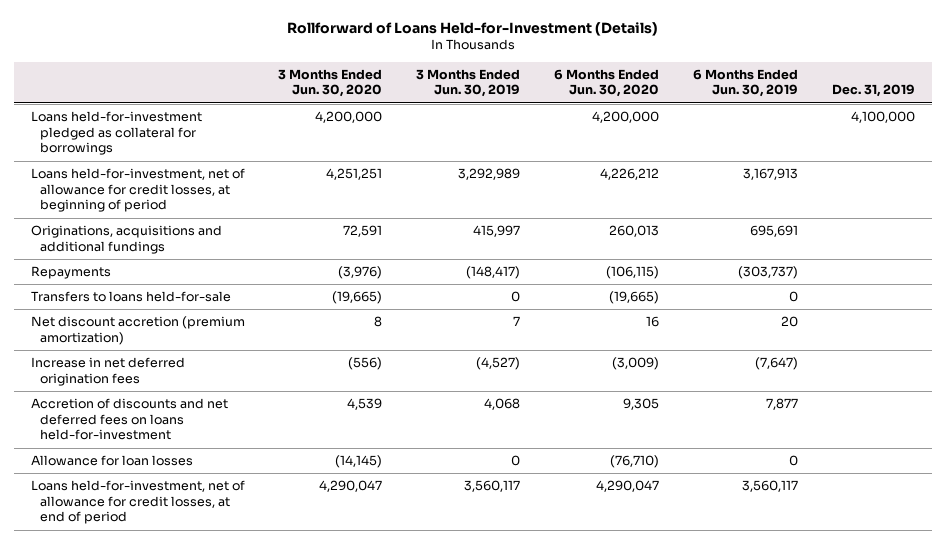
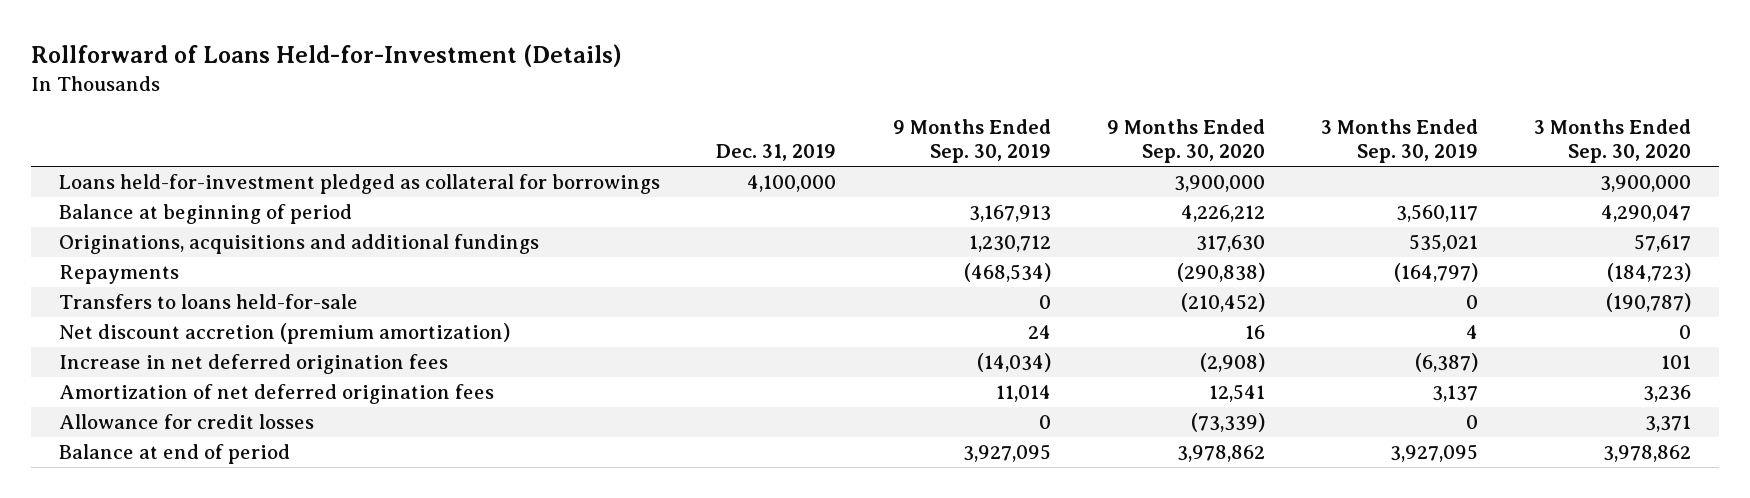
[278,68,383,98] 3 Months Ended Jun. 30, 2020 -> none
[416,68,521,98] 3 Months Ended Jun. 30, 2019 -> none
[554,68,660,98] 6 Months Ended Jun. 30, 2020 -> none
[693,68,799,98] 6 Months Ended Jun. 30, 2019 -> none
none -> [892,119,1051,164] 9 Months Ended Sep. 30, 2019
none -> [1106,119,1265,164] 9 Months Ended Sep. 30, 2020
none -> [1320,119,1478,164] 3 Months Ended Sep. 30, 2019
none -> [1534,119,1692,164] 3 Months Ended Sep. 30, 2020
[30,168,245,213] Loans held-for-investment, net of allowance for credit losses, at beginning of period -> [59,204,353,225] Balance at beginning of period
[30,398,228,441] Accretion of discounts and net deferred fees on loans held-for-investment -> [59,384,495,405] Amortization of net deferred origination fees
[30,455,193,467] Allowance for loan losses -> [59,414,315,430] Allowance for credit losses
[30,480,245,525] Loans held-for-investment, net of allowance for credit losses, at end of period -> [59,444,291,465] Balance at end of period

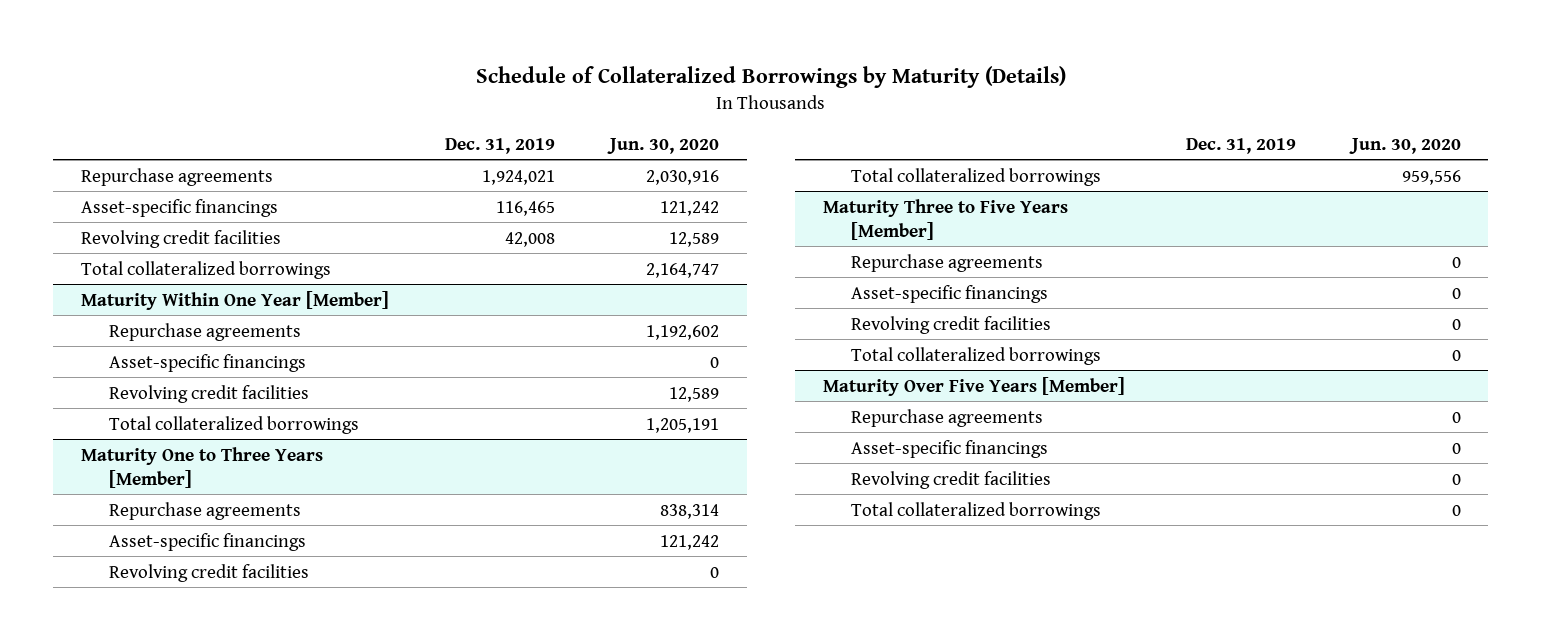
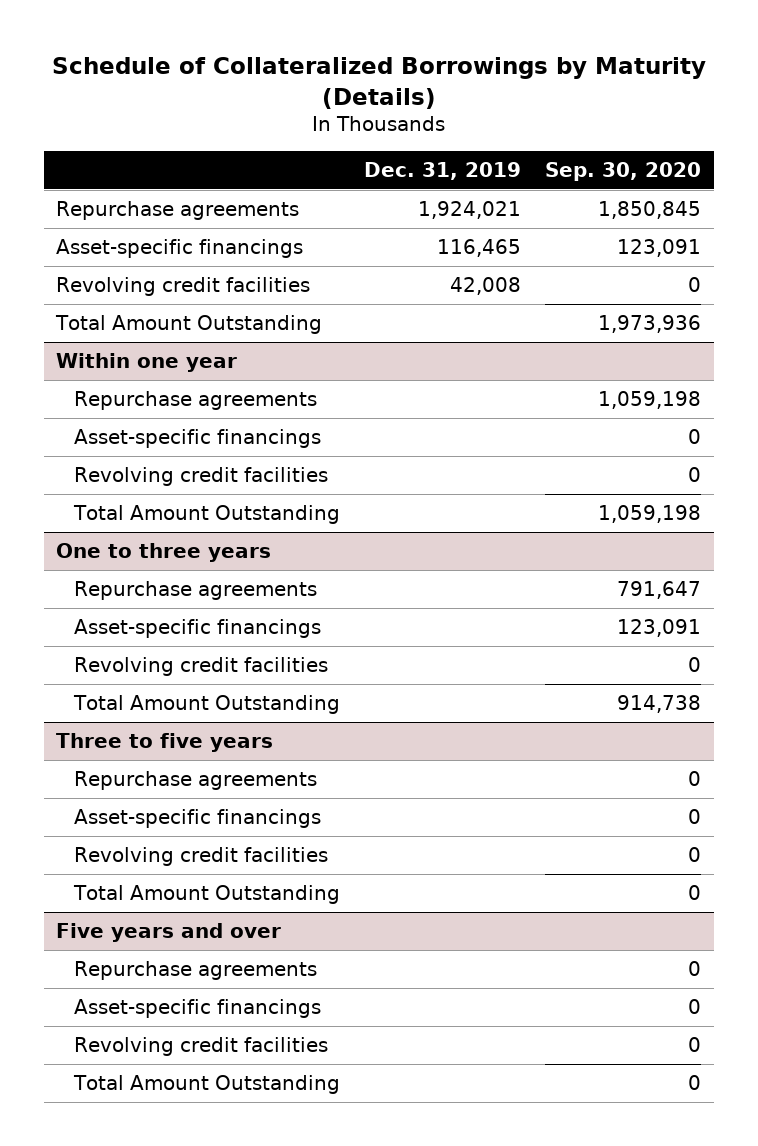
[607,137,720,154] Jun. 30, 2020 -> none
none -> [545,161,702,181] Sep. 30, 2020
[81,260,332,279] Total collateralized borrowings -> [55,314,323,334] Total Amount Outstanding
[81,290,390,310] Maturity Within One Year [Member] -> [56,352,238,372] Within one year
[108,415,359,434] Total collateralized borrowings -> [72,504,340,524] Total Amount Outstanding
[81,446,324,488] Maturity One to Three Years [Member] -> [56,542,272,562] One to three years
[850,167,1101,186] Total collateralized borrowings -> [72,694,340,714] Total Amount Outstanding
[822,198,1068,240] Maturity Three to Five Years [Member] -> [56,732,274,752] Three to five years
[850,346,1101,365] Total collateralized borrowings -> [72,884,340,904] Total Amount Outstanding
[822,376,1125,396] Maturity Over Five Years [Member] -> [56,922,282,942] Five years and over
[850,501,1101,520] Total collateralized borrowings -> [72,1074,340,1094] Total Amount Outstanding

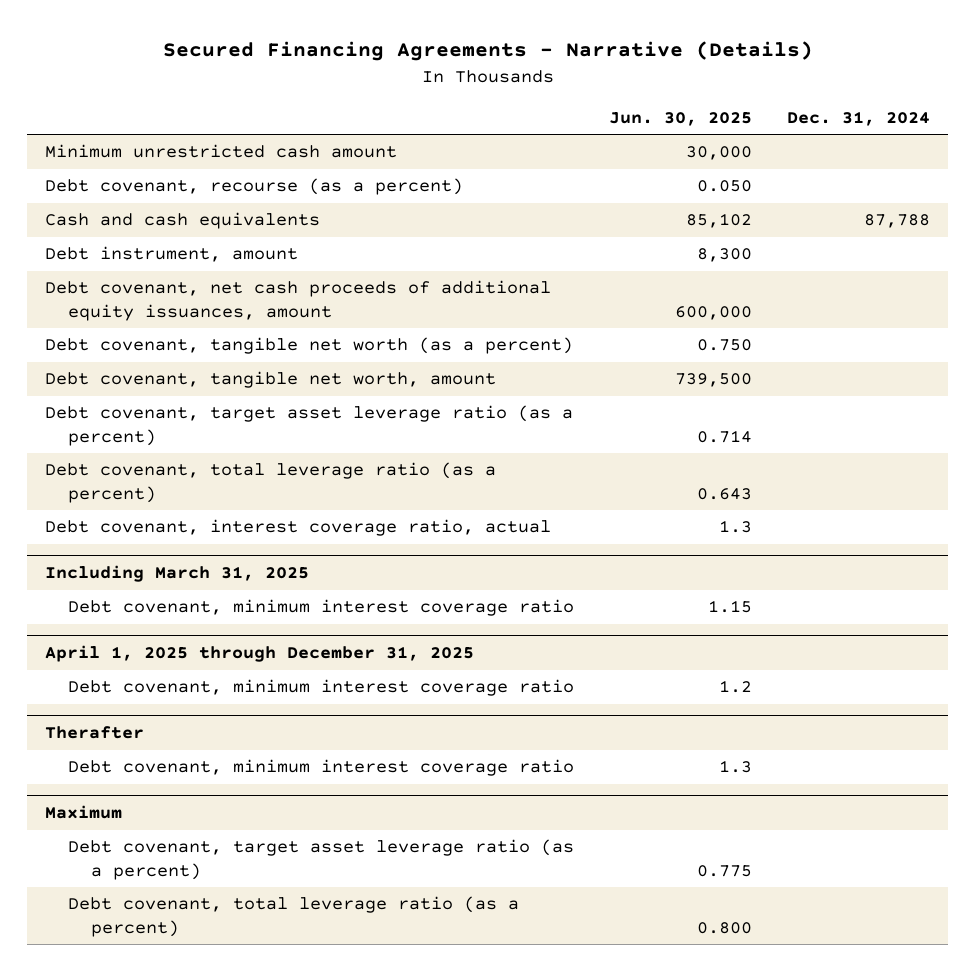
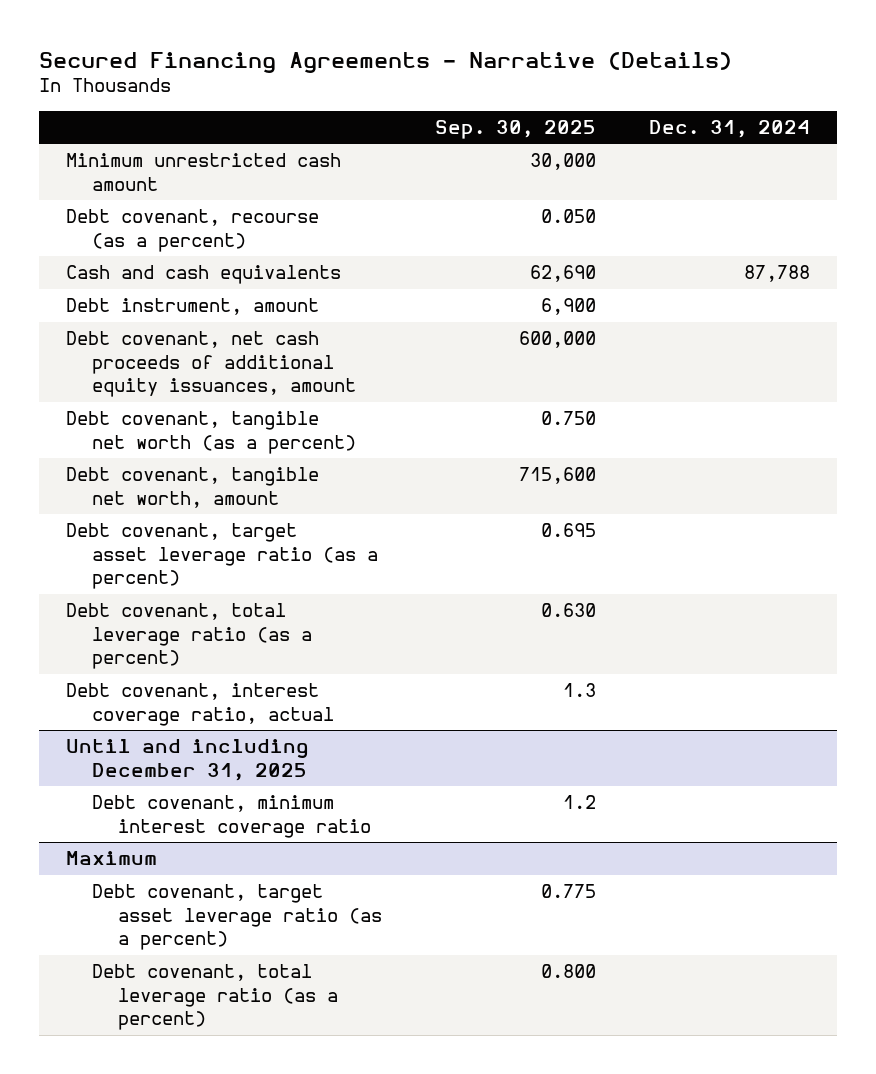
[609,111,753,126] Jun. 30, 2025 -> none
none -> [435,119,597,139] Sep. 30, 2025
[44,565,309,583] Including March 31, 2025 -> none
[68,599,575,617] Debt covenant, minimum interest coverage ratio -> none
[44,645,474,663] April 1, 2025 through December 31, 2025 -> [65,739,309,781] Until and including December 31, 2025
[44,726,144,740] Therafter -> none
[68,759,575,777] Debt covenant, minimum interest coverage ratio -> none

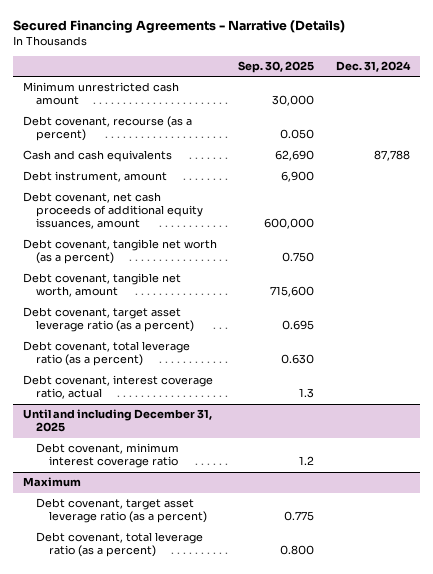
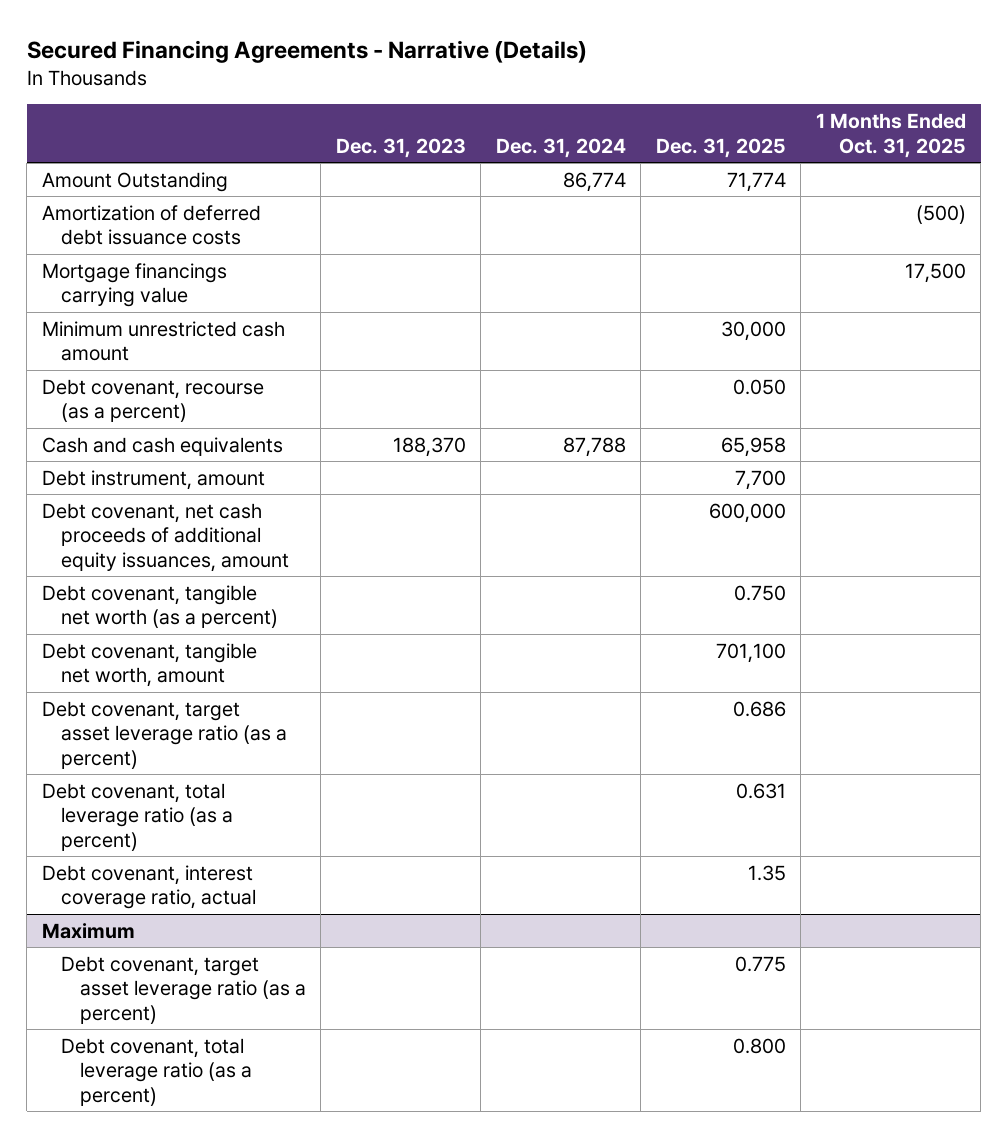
[238,61,315,74] Sep. 30, 2025 -> none
none -> [335,137,466,158] Dec. 31, 2023
none -> [655,137,786,158] Dec. 31, 2025
none -> [815,113,966,158] 1 Months Ended Oct. 31, 2025
none -> [41,171,228,192] Amount Outstanding
none -> [41,204,261,246] Amortization of deferred debt issuance costs
none -> [41,262,227,308] Mortgage financings carrying value
[23,409,213,433] Until and including December 31, 2025 -> none
[36,443,180,469] Debt covenant, minimum interest coverage ratio -> none

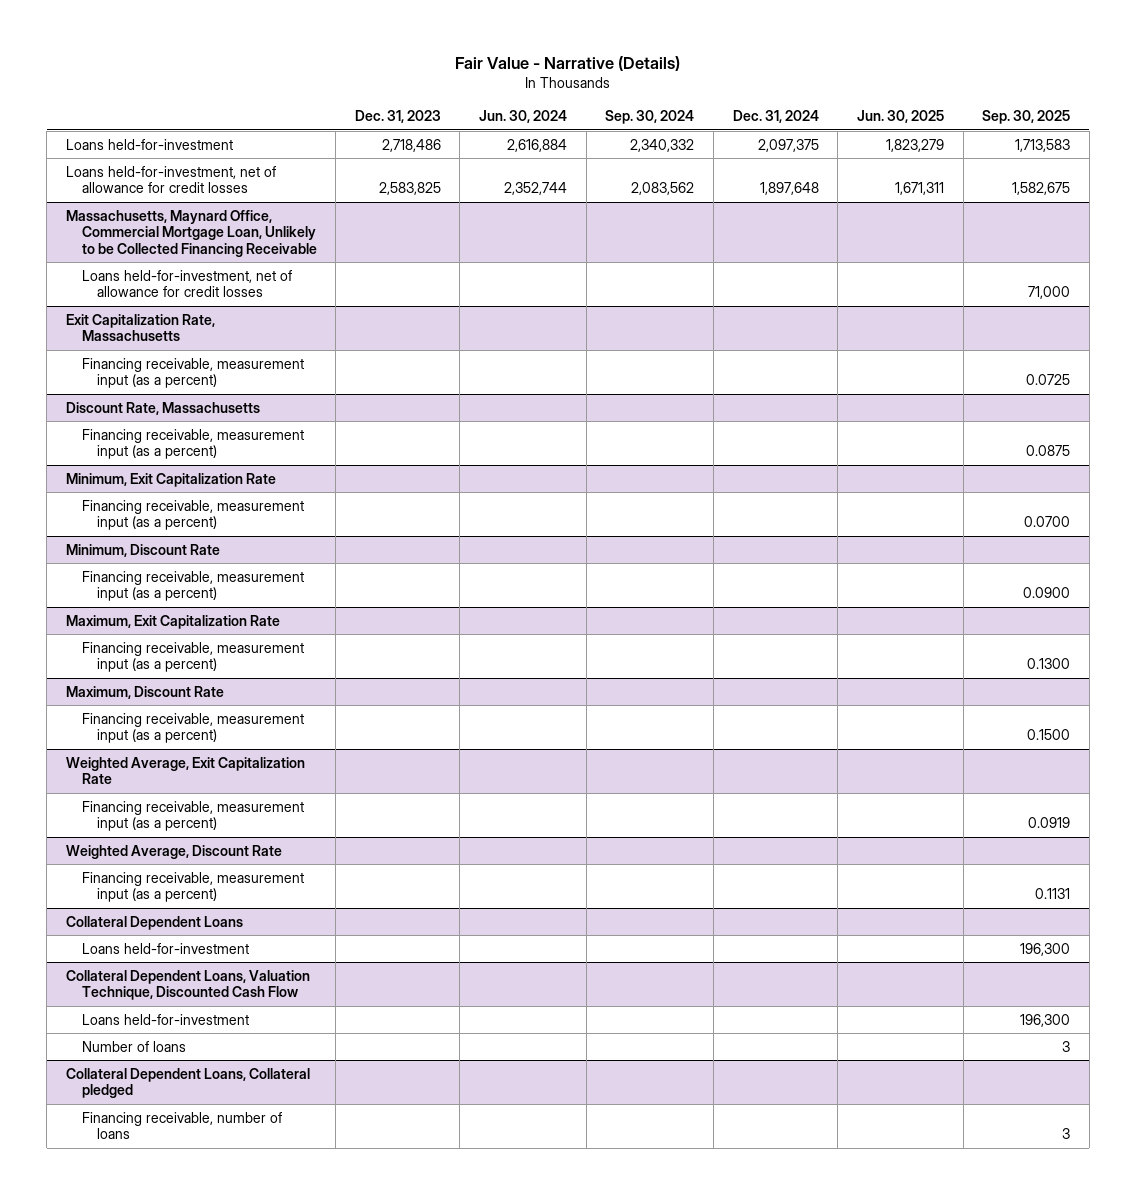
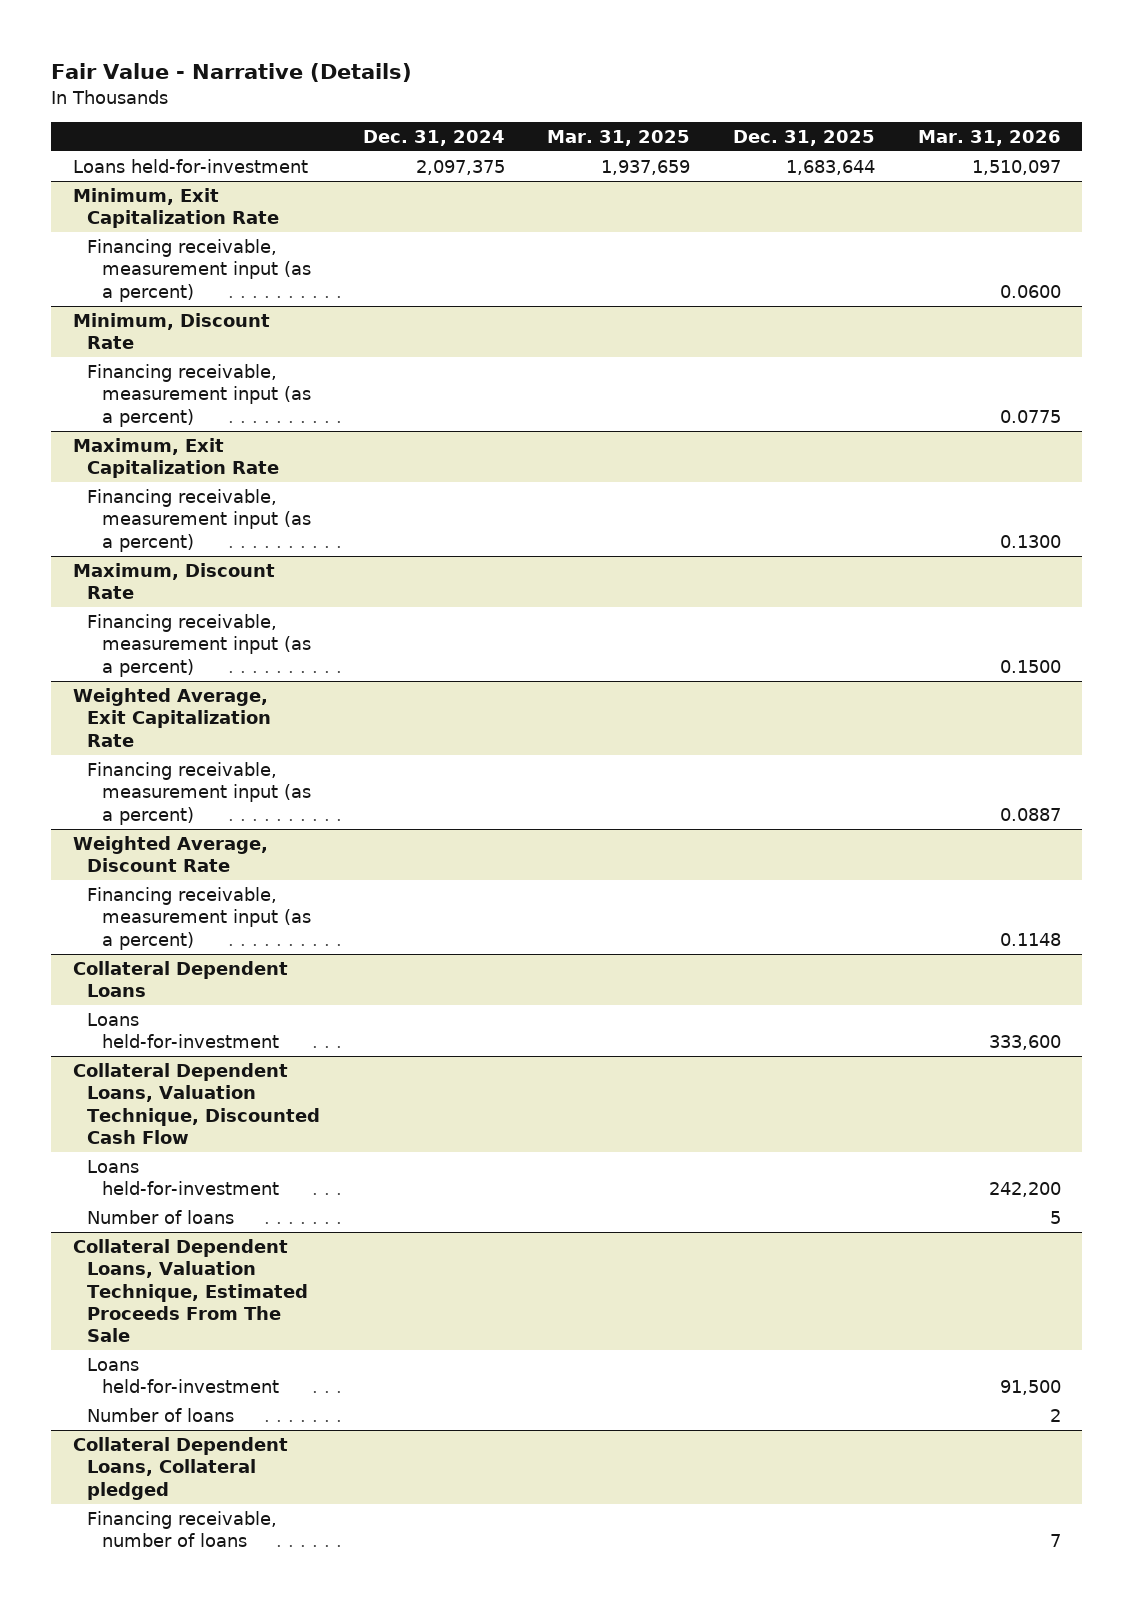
[354,110,441,124] Dec. 31, 2023 -> none
[479,110,568,124] Jun. 30, 2024 -> none
[605,110,695,125] Sep. 30, 2024 -> none
[856,110,944,124] Jun. 30, 2025 -> none
[982,110,1071,125] Sep. 30, 2025 -> none
none -> [547,129,691,146] Mar. 31, 2025
none -> [733,129,876,146] Dec. 31, 2025
none -> [917,129,1061,146] Mar. 31, 2026
[66,165,277,194] Loans held-for-investment, net of allowance for credit losses -> none
[66,209,317,257] Massachusetts, Maynard Office, Commercial Mortgage Loan, Unlikely to be Collected Financing Receivable -> none
[81,269,292,298] Loans held-for-investment, net of allowance for credit losses -> none
[66,313,216,342] Exit Capitalization Rate, Massachusetts -> none
[81,357,304,389] Financing receivable, measurement input (as a percent) -> none
[66,401,261,415] Discount Rate, Massachusetts -> none
[81,428,304,460] Financing receivable, measurement input (as a percent) -> none
none -> [72,1239,309,1342] Collateral Dependent Loans, Valuation Technique, Estimated Proceeds From The Sale
none -> [87,1358,279,1394] Loans held-for-investment
none -> [87,1408,235,1423] Number of loans

